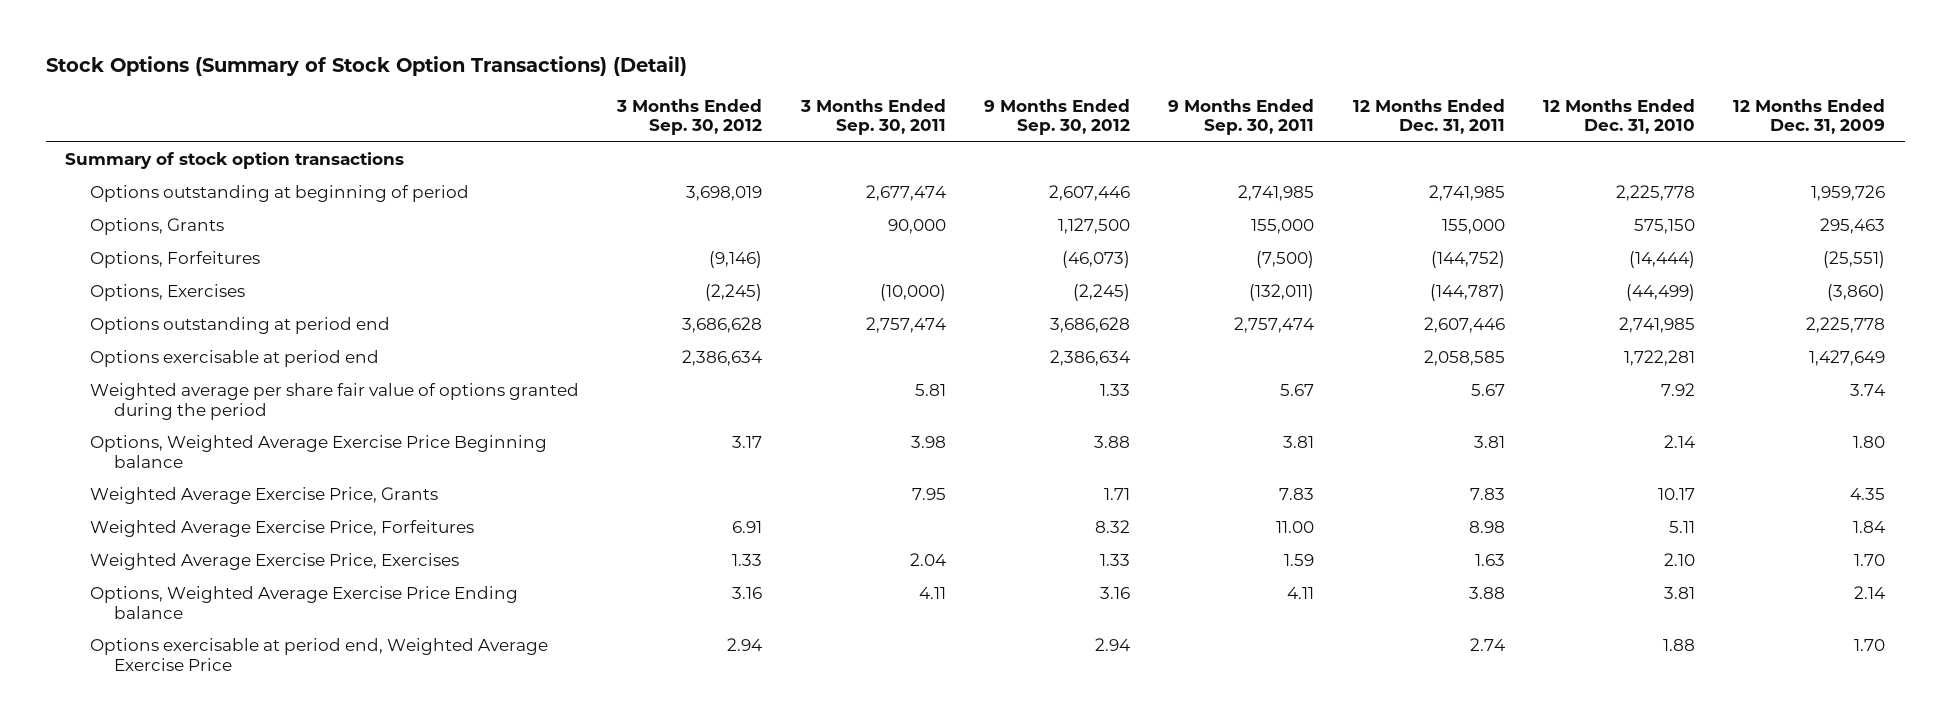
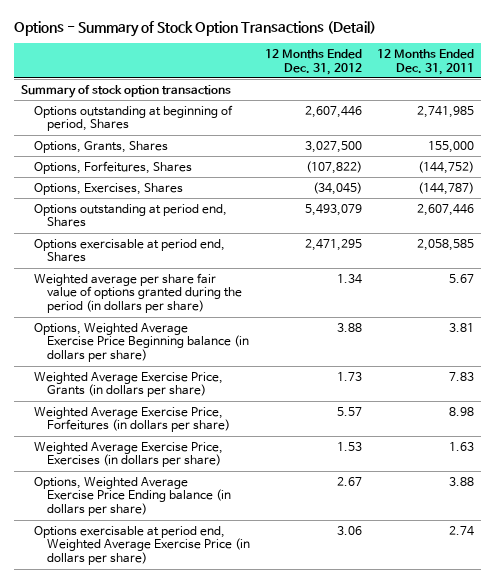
[46,56,688,77] Stock Options (Summary of Stock Option Transactions) (Detail) -> [13,20,376,37] Options - Summary of Stock Option Transactions (Detail)
[616,98,763,136] 3 Months Ended Sep. 30, 2012 -> none
[799,98,946,136] 3 Months Ended Sep. 30, 2011 -> none
[984,98,1131,136] 9 Months Ended Sep. 30, 2012 -> none
[1168,98,1315,136] 9 Months Ended Sep. 30, 2011 -> none
[1543,98,1696,135] 12 Months Ended Dec. 31, 2010 -> none
[1733,98,1886,135] 12 Months Ended Dec. 31, 2009 -> none
none -> [264,48,362,75] 12 Months Ended Dec. 31, 2012
[89,185,469,203] Options outstanding at beginning of period -> [33,104,233,132] Options outstanding at beginning of period, Shares
[89,218,224,236] Options, Grants -> [33,140,168,153] Options, Grants, Shares
[89,251,260,269] Options, Forfeitures -> [33,160,192,174] Options, Forfeitures, Shares
[89,284,245,302] Options, Exercises -> [33,182,183,195] Options, Exercises, Shares
[89,317,390,335] Options outstanding at period end -> [33,203,227,228] Options outstanding at period end, Shares
[89,350,379,368] Options exercisable at period end -> [33,238,225,263] Options exercisable at period end, Shares
[89,383,579,420] Weighted average per share fair value of options granted during the period -> [33,272,242,314] Weighted average per share fair value of options granted during the period (in dollars per share)
[89,435,547,468] Options, Weighted Average Exercise Price Beginning balance -> [33,322,249,363] Options, Weighted Average Exercise Price Beginning balance (in dollars per share)
[89,487,438,505] Weighted Average Exercise Price, Grants -> [33,371,223,398] Weighted Average Exercise Price, Grants (in dollars per share)
[89,520,474,538] Weighted Average Exercise Price, Forfeitures -> [33,406,230,433] Weighted Average Exercise Price, Forfeitures (in dollars per share)
[89,553,459,571] Weighted Average Exercise Price, Exercises -> [33,441,223,468] Weighted Average Exercise Price, Exercises (in dollars per share)
[89,586,518,619] Options, Weighted Average Exercise Price Ending balance -> [33,476,231,517] Options, Weighted Average Exercise Price Ending balance (in dollars per share)
[89,638,548,671] Options exercisable at period end, Weighted Average Exercise Price -> [33,525,250,566] Options exercisable at period end, Weighted Average Exercise Price (in dollars per share)

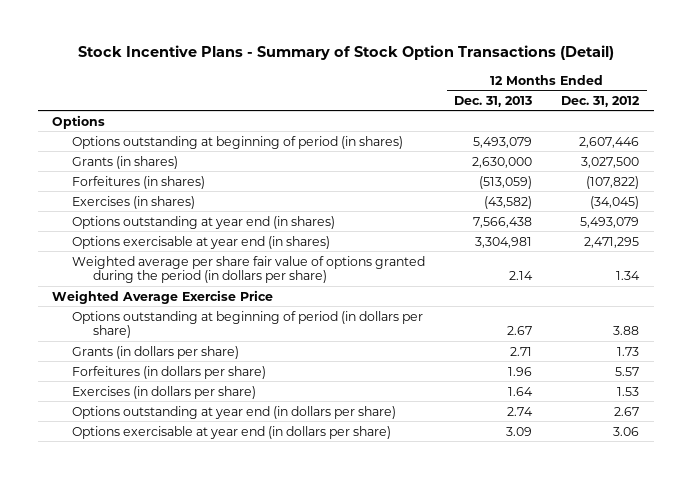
[13,20,376,37] Options - Summary of Stock Option Transactions (Detail) -> [77,45,614,61] Stock Incentive Plans - Summary of Stock Option Transactions (Detail)
[376,48,474,75] 12 Months Ended Dec. 31, 2011 -> none
none -> [454,95,533,107] Dec. 31, 2013
[21,84,232,98] Summary of stock option transactions -> [52,114,106,129] Options
[33,104,233,132] Options outstanding at beginning of period, Shares -> [72,135,404,149] Options outstanding at beginning of period (in shares)
[33,140,168,153] Options, Grants, Shares -> [72,155,179,169] Grants (in shares)
[33,160,192,174] Options, Forfeitures, Shares -> [72,175,206,189] Forfeitures (in shares)
[33,182,183,195] Options, Exercises, Shares -> [72,195,196,209] Exercises (in shares)
[33,203,227,228] Options outstanding at period end, Shares -> [72,215,336,229] Options outstanding at year end (in shares)
[33,238,225,263] Options exercisable at period end, Shares -> [72,235,331,249] Options exercisable at year end (in shares)
none -> [52,289,274,304] Weighted Average Exercise Price
[33,322,249,363] Options, Weighted Average Exercise Price Beginning balance (in dollars per share) -> [72,310,424,339] Options outstanding at beginning of period (in dollars per share)
[33,371,223,398] Weighted Average Exercise Price, Grants (in dollars per share) -> [72,345,240,359] Grants (in dollars per share)
[33,406,230,433] Weighted Average Exercise Price, Forfeitures (in dollars per share) -> [72,365,267,379] Forfeitures (in dollars per share)
[33,441,223,468] Weighted Average Exercise Price, Exercises (in dollars per share) -> [72,385,257,399] Exercises (in dollars per share)
[33,476,231,517] Options, Weighted Average Exercise Price Ending balance (in dollars per share) -> [72,405,397,419] Options outstanding at year end (in dollars per share)
[33,525,250,566] Options exercisable at period end, Weighted Average Exercise Price (in dollars per share) -> [72,425,392,439] Options exercisable at year end (in dollars per share)

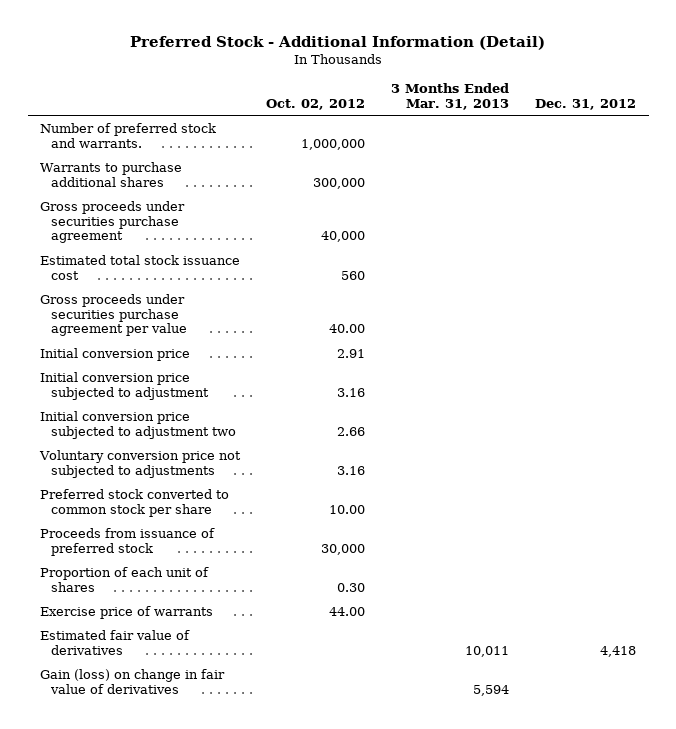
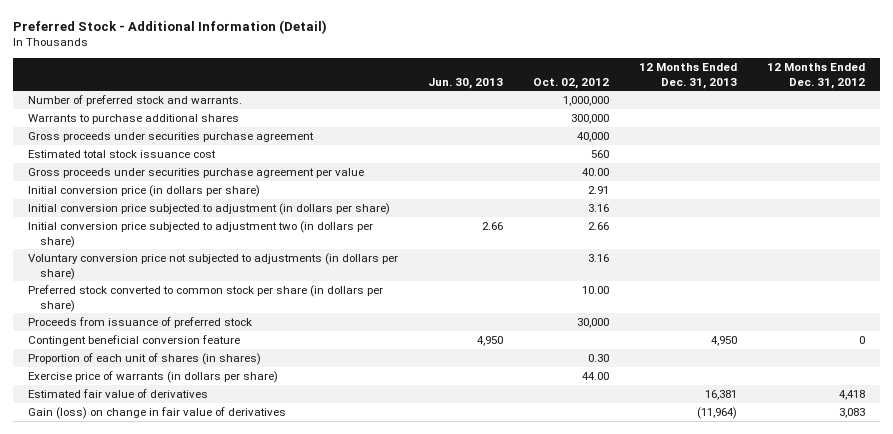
[391,83,510,110] 3 Months Ended Mar. 31, 2013 -> none
[534,98,636,110] Dec. 31, 2012 -> none
none -> [428,77,504,89] Jun. 30, 2013
none -> [639,62,738,89] 12 Months Ended Dec. 31, 2013
none -> [767,62,866,89] 12 Months Ended Dec. 31, 2012
[40,347,191,361] Initial conversion price -> [28,184,261,197] Initial conversion price (in dollars per share)
[40,371,209,400] Initial conversion price subjected to adjustment -> [28,202,391,215] Initial conversion price subjected to adjustment (in dollars per share)
[40,410,236,439] Initial conversion price subjected to adjustment two -> [28,220,374,248] Initial conversion price subjected to adjustment two (in dollars per share)
[39,449,242,478] Voluntary conversion price not subjected to adjustments -> [28,252,399,280] Voluntary conversion price not subjected to adjustments (in dollars per share)
[40,488,230,517] Preferred stock converted to common stock per share -> [28,284,384,312] Preferred stock converted to common stock per share (in dollars per share)
none -> [28,334,241,346] Contingent beneficial conversion feature
[40,566,210,592] Proportion of each unit of shares -> [28,352,262,365] Proportion of each unit of shares (in shares)
[40,605,214,619] Exercise price of warrants -> [28,370,279,383] Exercise price of warrants (in dollars per share)

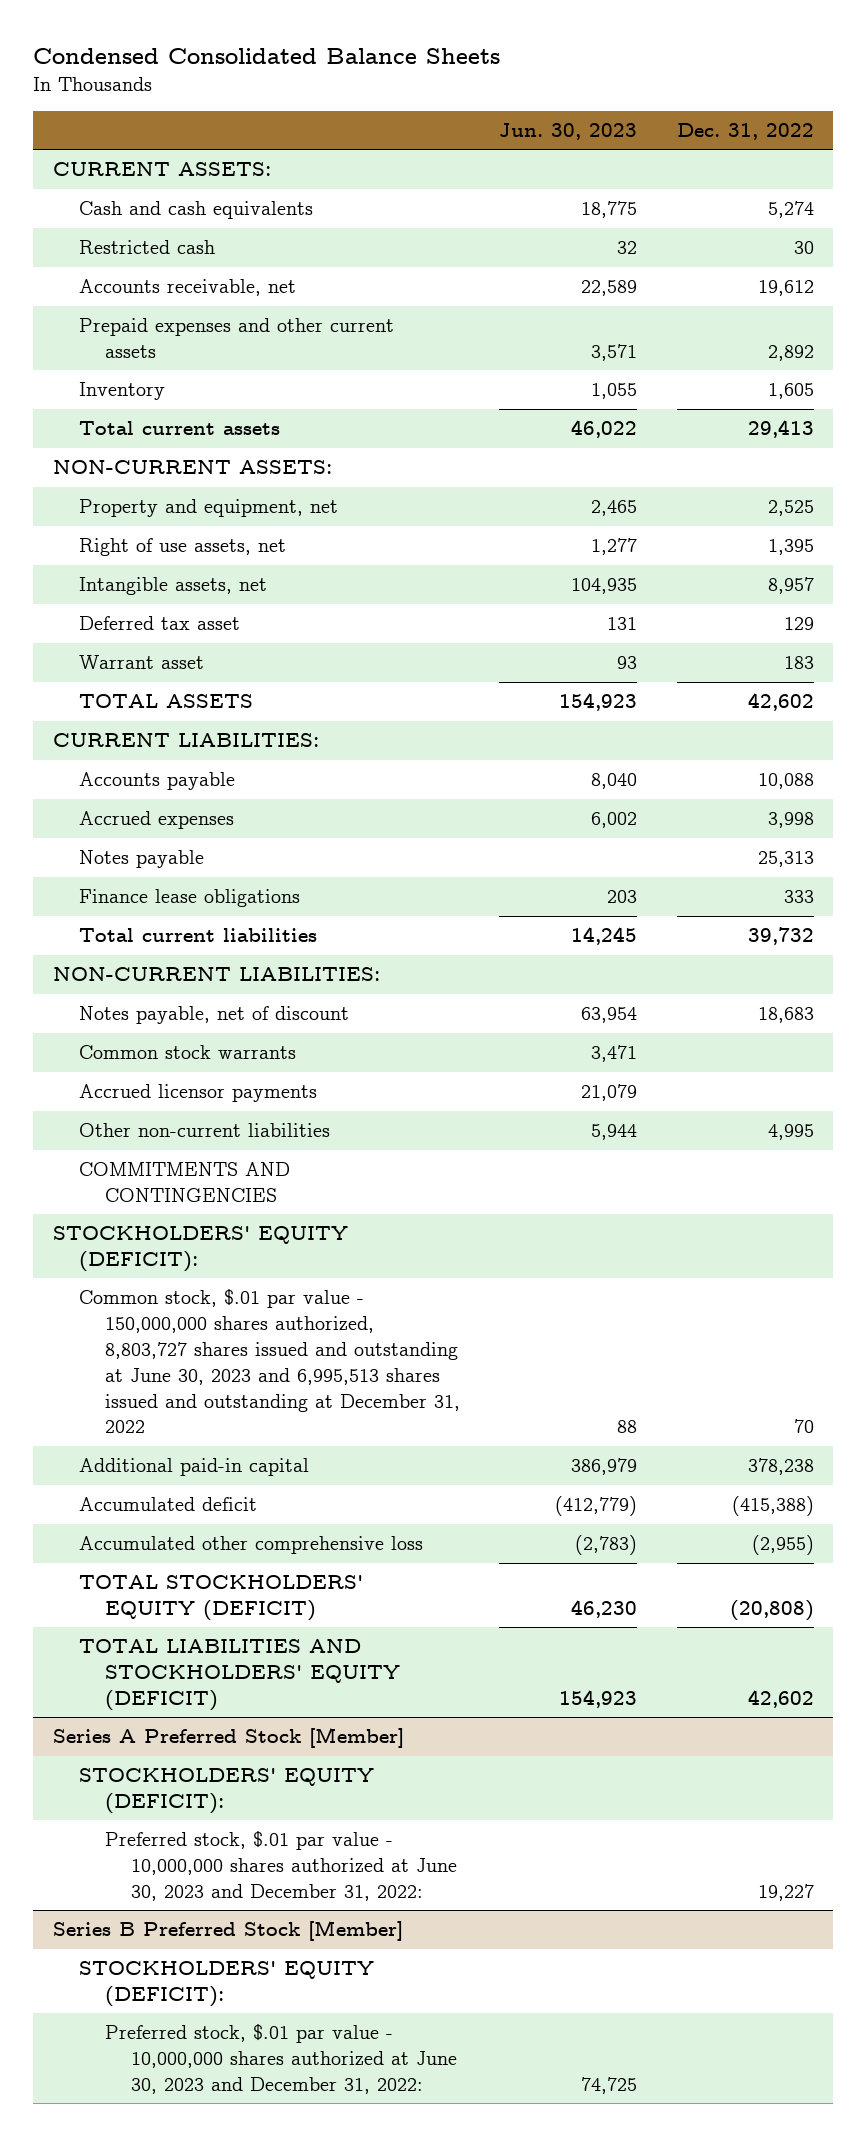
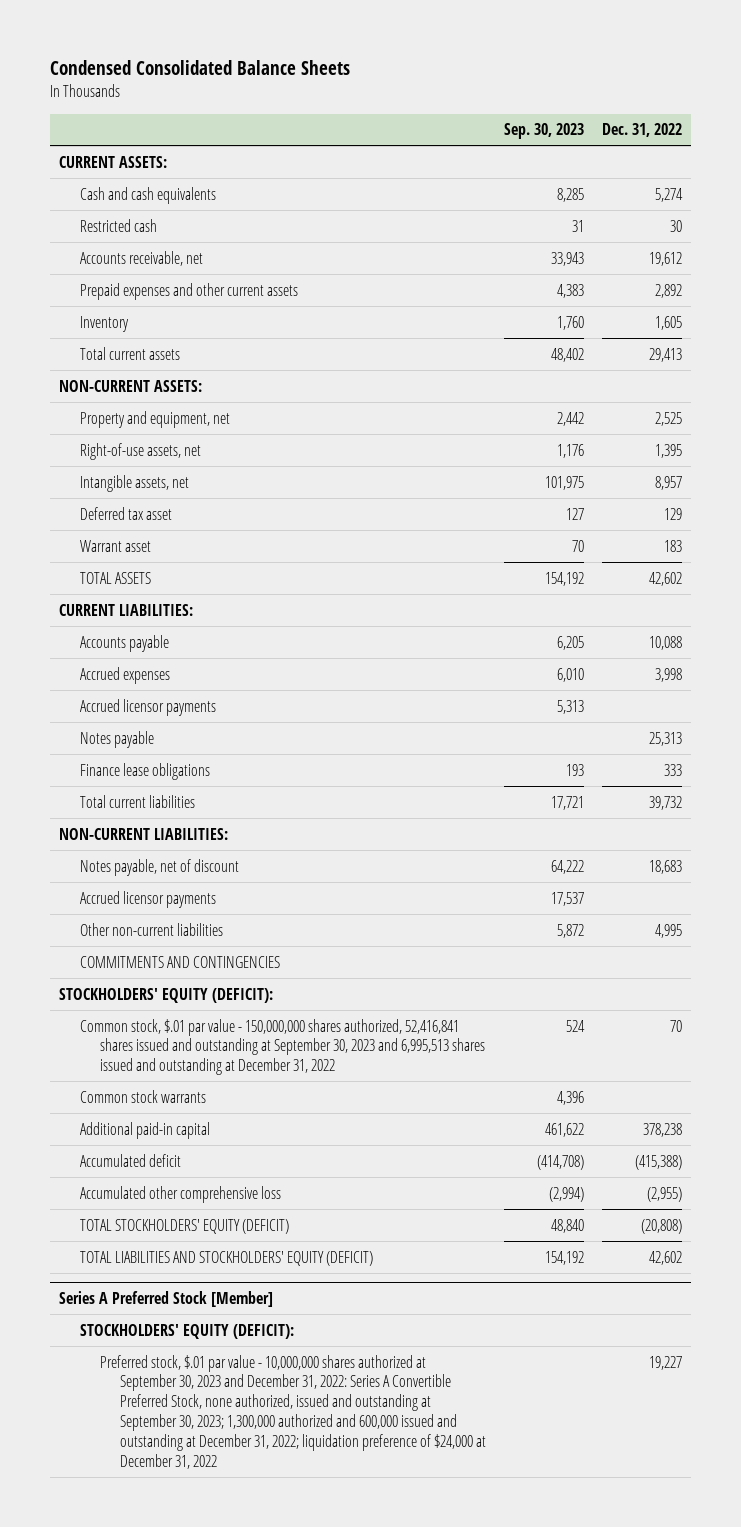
[499,123,638,141] Jun. 30, 2023 -> none
none -> [504,123,585,140] Sep. 30, 2023
[78,538,286,557] Right of use assets, net -> [79,442,201,460] Right-of-use assets, net
none -> [79,698,216,716] Accrued licensor payments
[78,1289,460,1434] Common stock, $.01 par value - 150,000,000 shares authorized, 8,803,727 shares issued and outstanding at June 30, 2023 and 6,995,513 shares issued and outstanding at December 31, 2022 -> [79,1018,485,1076] Common stock, $.01 par value - 150,000,000 shares authorized, 52,416,841 shares issued and outstanding at September 30, 2023 and 6,995,513 shares issued and outstanding at December 31, 2022
[78,1045,296,1060] Common stock warrants -> [79,1089,206,1103] Common stock warrants
[52,1920,403,1942] Series B Preferred Stock [Member] -> none
[78,1961,374,2007] STOCKHOLDERS' EQUITY (DEFICIT): -> none
[104,2024,457,2094] Preferred stock, $.01 par value - 10,000,000 shares authorized at June 30, 2023 and December 31, 2022: -> none
[104,1831,457,1901] Preferred stock, $.01 par value - 10,000,000 shares authorized at June 30, 2023 and December 31, 2022: -> [99,1354,487,1470] Preferred stock, $.01 par value - 10,000,000 shares authorized at September 30, 2023 and December 31, 2022: Series A Convertible Preferred Stock, none authorized, issued and outstanding at September 30, 2023; 1,300,000 authorized and 600,000 issued and outstanding at December 31, 2022; liquidation preference of $24,000 at December 31, 2022

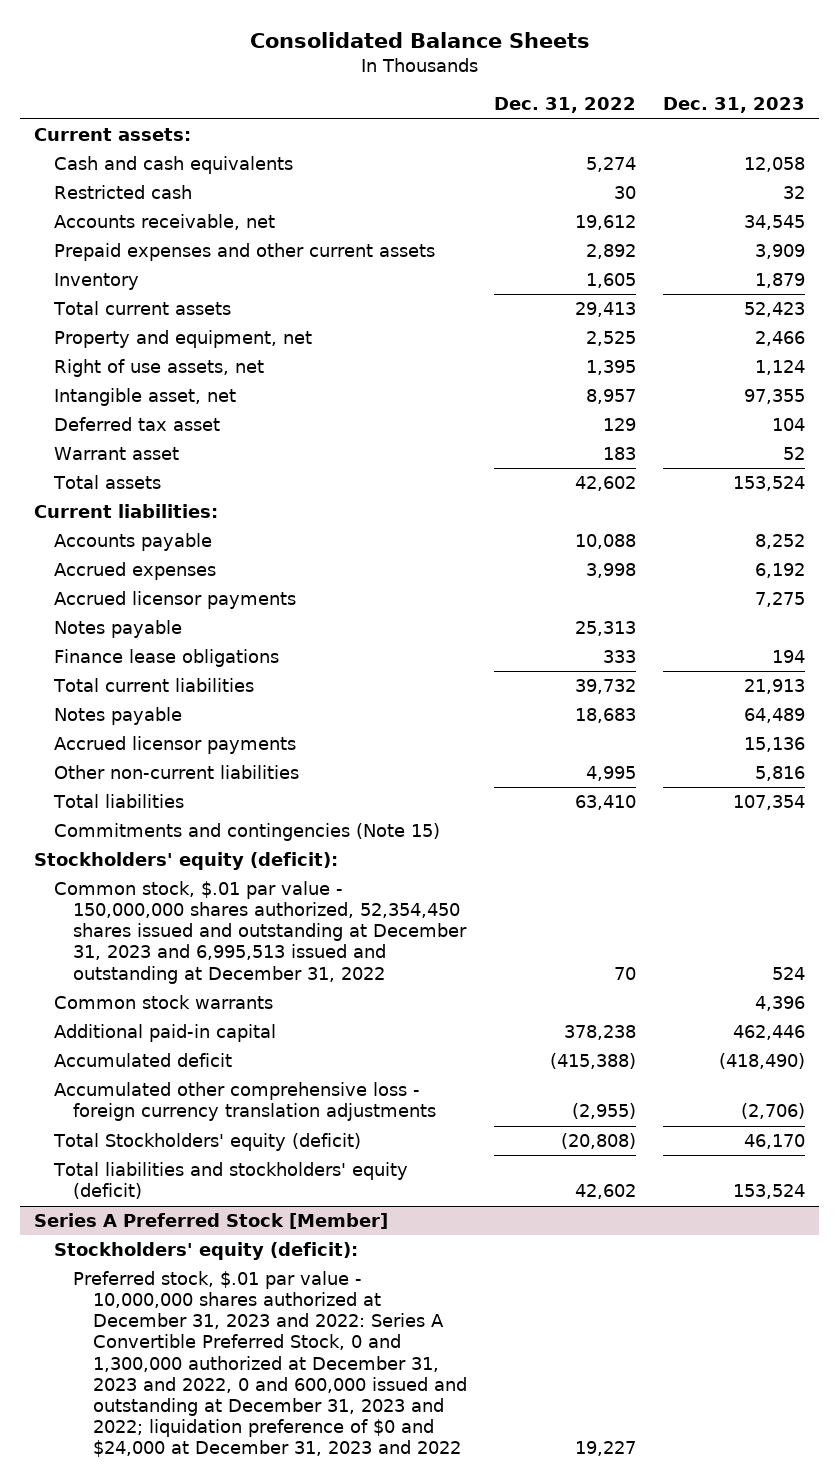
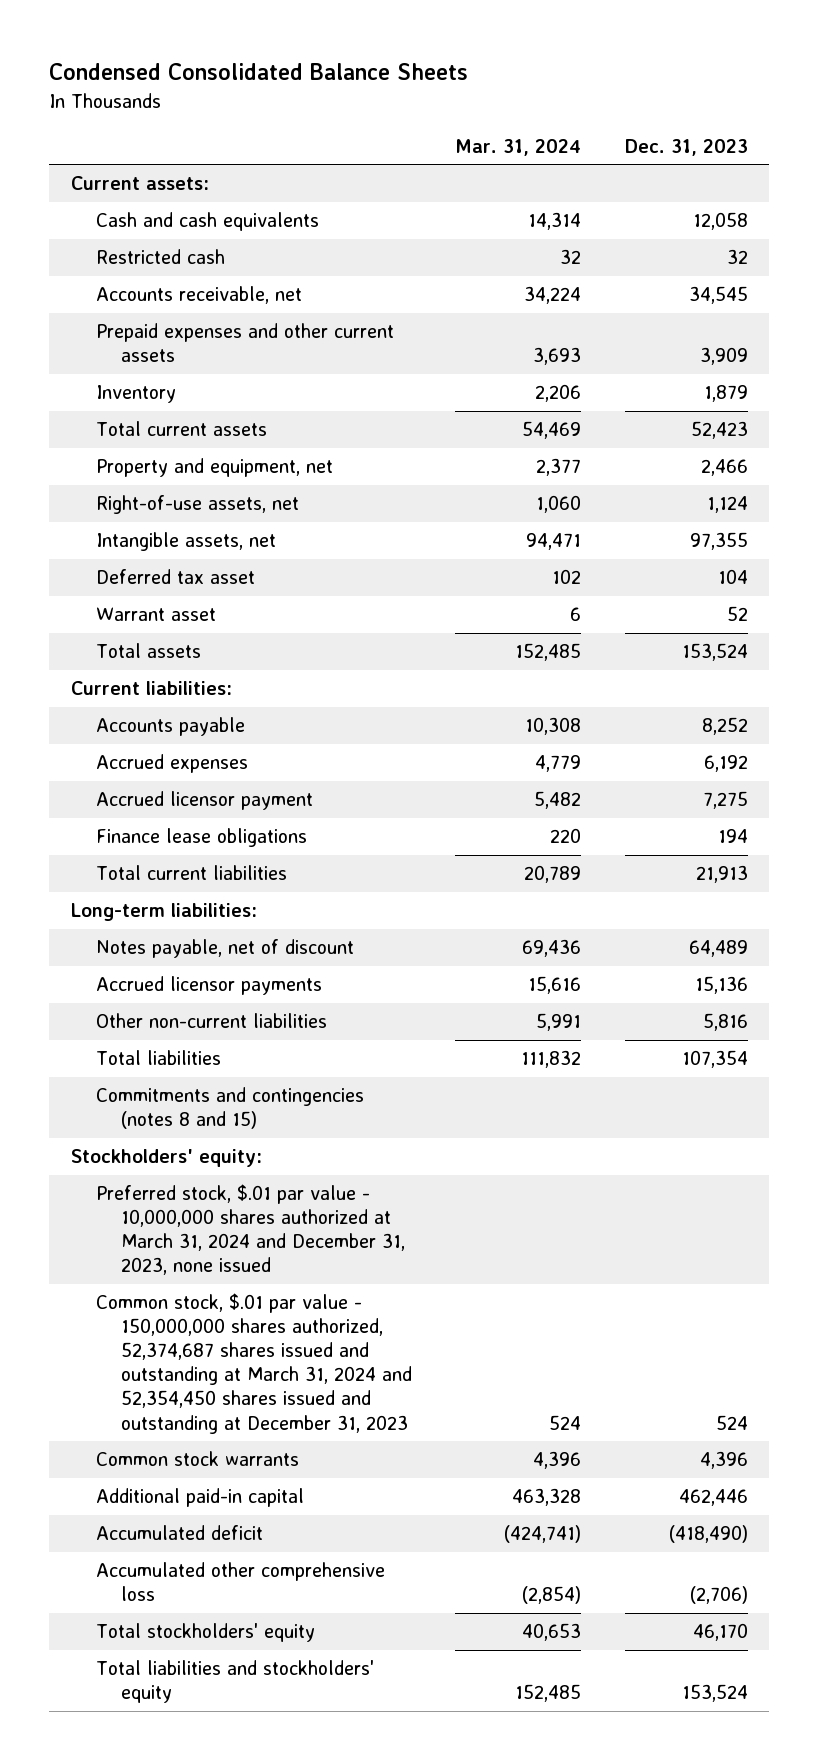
[249,31,590,48] Consolidated Balance Sheets -> [49,63,469,81] Condensed Consolidated Balance Sheets
[494,97,637,114] Dec. 31, 2022 -> none
none -> [455,138,582,156] Mar. 31, 2024
[53,359,264,378] Right of use assets, net -> [95,495,299,515] Right-of-use assets, net
[53,388,236,407] Intangible asset, net -> [95,532,276,552] Intangible assets, net
[53,620,182,639] Notes payable -> none
[53,591,296,610] Accrued licensor payments -> [95,791,313,811] Accrued licensor payment
none -> [70,903,257,922] Long-term liabilities:
[53,707,182,726] Notes payable -> [95,939,354,959] Notes payable, net of discount
[53,823,440,842] Commitments and contingencies (Note 15) -> [95,1087,364,1130] Commitments and contingencies (notes 8 and 15)
[33,852,338,871] Stockholders' equity (deficit): -> [70,1149,262,1168] Stockholders' equity:
none -> [95,1184,405,1276] Preferred stock, $.01 par value - 10,000,000 shares authorized at March 31, 2024 and December 31, 2023, none issued
[53,881,468,984] Common stock, $.01 par value - 150,000,000 shares authorized, 52,354,450 shares issued and outstanding at December 31, 2023 and 6,995,513 issued and outstanding at December 31, 2022 -> [95,1293,412,1434] Common stock, $.01 par value - 150,000,000 shares authorized, 52,374,687 shares issued and outstanding at March 31, 2024 and 52,354,450 shares issued and outstanding at December 31, 2023
[33,1213,388,1230] Series A Preferred Stock [Member] -> none
[53,1242,358,1261] Stockholders' equity (deficit): -> none
[73,1271,467,1457] Preferred stock, $.01 par value - 10,000,000 shares authorized at December 31, 2023 and 2022: Series A Convertible Preferred Stock, 0 and 1,300,000 authorized at December 31, 2023 and 2022, 0 and 600,000 issued and outstanding at December 31, 2023 and 2022; liquidation preference of $0 and $24,000 at December 31, 2023 and 2022 -> none
[53,1082,437,1122] Accumulated other comprehensive loss - foreign currency translation adjustments -> [95,1562,385,1602] Accumulated other comprehensive loss
[52,1133,361,1152] Total Stockholders' equity (deficit) -> [95,1623,315,1643] Total stockholders' equity
[52,1162,408,1200] Total liabilities and stockholders' equity (deficit) -> [95,1660,374,1704] Total liabilities and stockholders' equity

